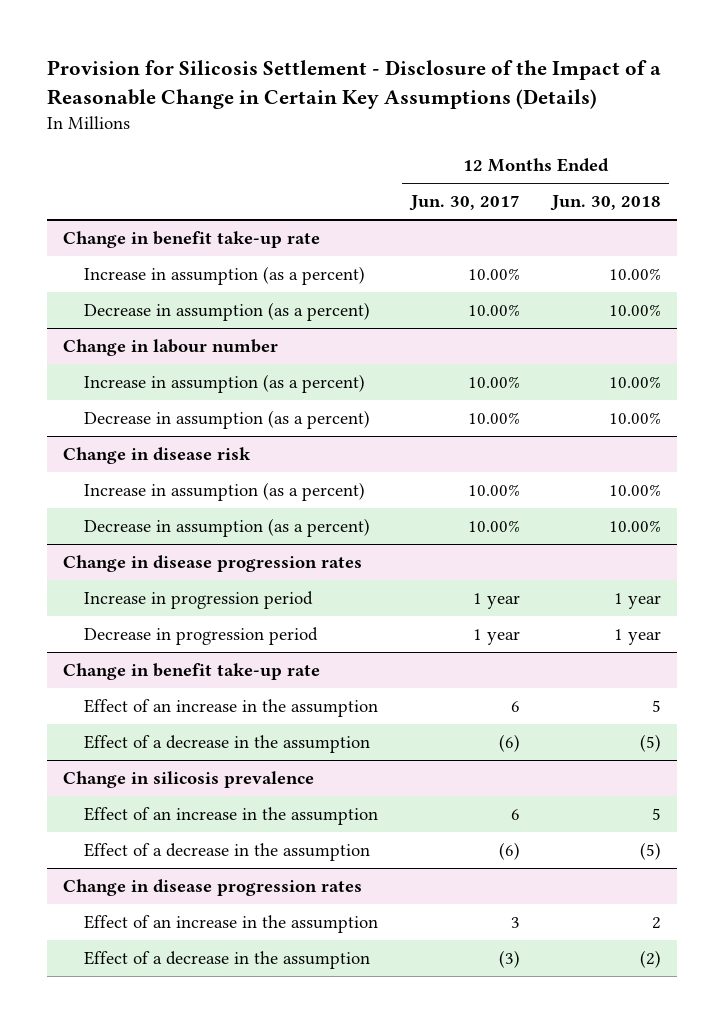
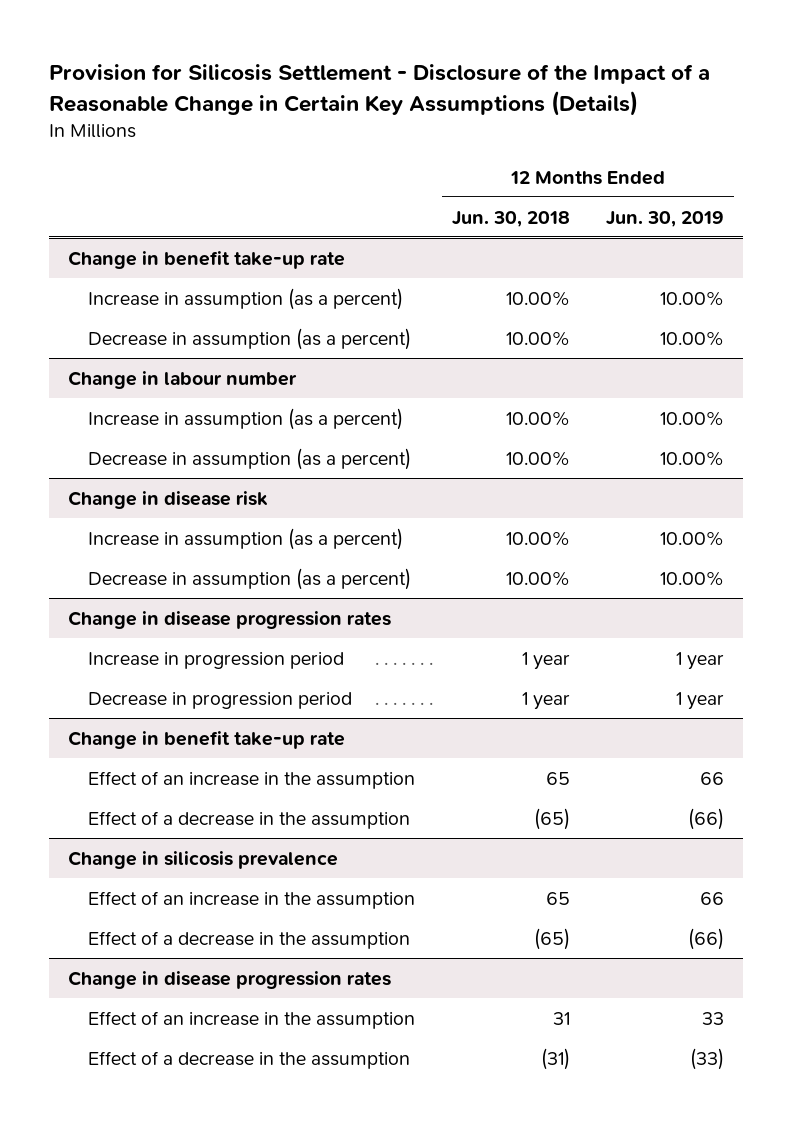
[408,195,520,212] Jun. 30, 2017 -> none
none -> [606,210,725,227] Jun. 30, 2019
[651,699,661,712] 5 -> [545,771,570,785] 65
[639,733,661,752] (5) -> [533,807,570,830] (65)
[651,807,661,820] 5 -> [545,891,570,905] 65
[639,841,661,860] (5) -> [533,927,570,950] (65)
[651,916,661,929] 2 -> [552,1011,570,1025] 31
[639,949,661,968] (2) -> [540,1047,570,1070] (31)

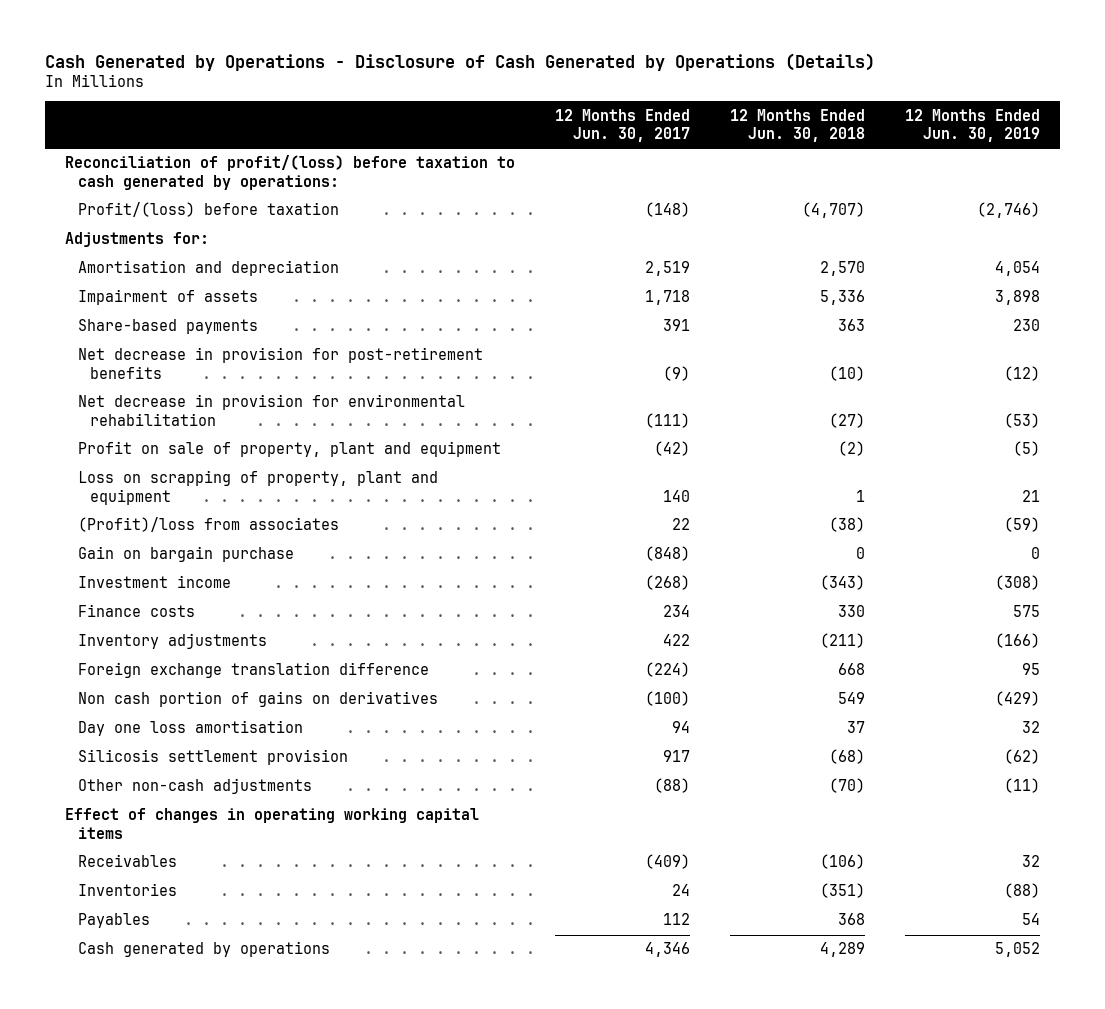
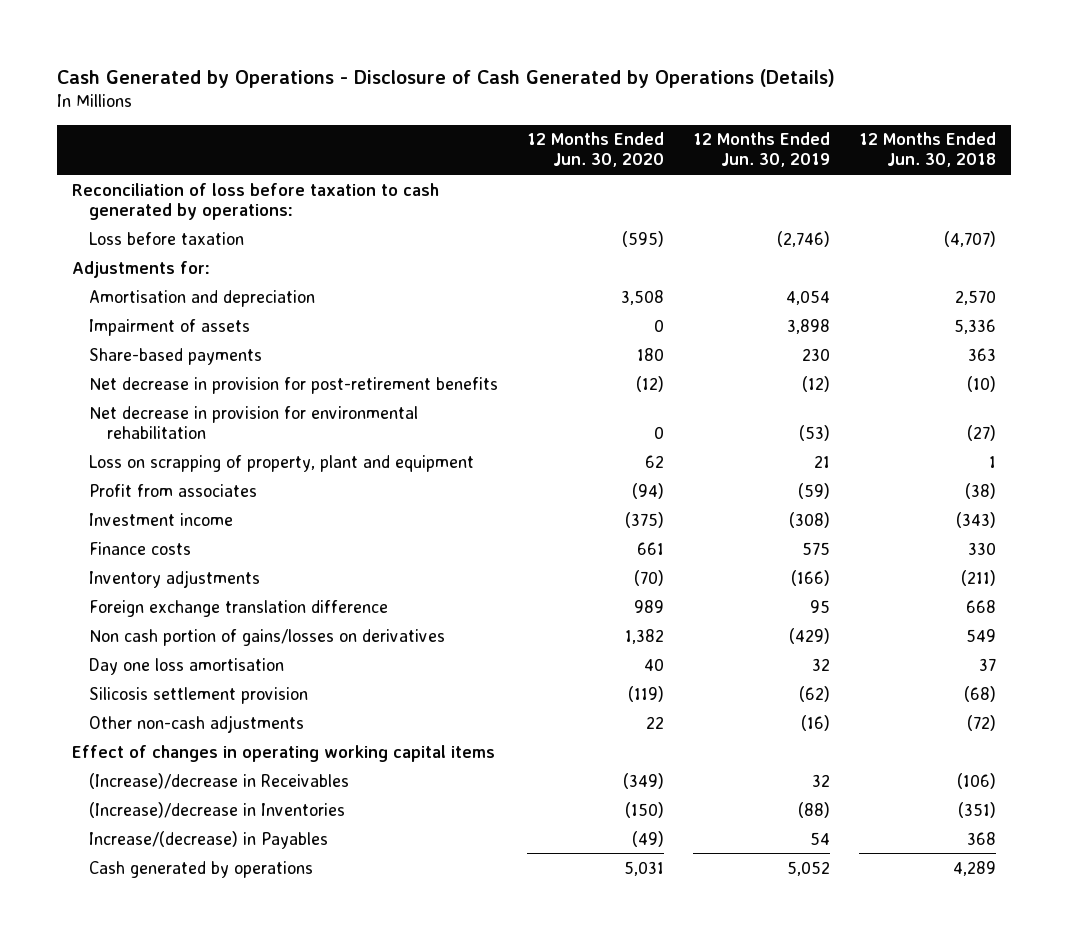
[555,108,691,143] 12 Months Ended Jun. 30, 2017 -> none
none -> [527,132,665,168] 12 Months Ended Jun. 30, 2020
[65,155,516,190] Reconciliation of profit/(loss) before taxation to cash generated by operations: -> [71,182,439,220] Reconciliation of loss before taxation to cash generated by operations:
[77,202,339,218] Profit/(loss) before taxation -> [89,231,245,245] Loss before taxation
[77,441,501,458] Profit on sale of property, plant and equipment -> none
[77,546,294,563] Gain on bargain purchase -> none
[77,517,339,533] (Profit)/loss from associates -> [89,483,258,497] Profit from associates
[77,691,438,708] Non cash portion of gains on derivatives -> [89,628,446,646] Non cash portion of gains/losses on derivatives
[828,778,865,794] (70) -> [967,714,997,731] (72)
[1003,778,1040,794] (11) -> [801,714,831,731] (16)
[77,854,177,868] Receivables -> [89,772,350,789] (Increase)/decrease in Receivables
[77,883,177,897] Inventories -> [89,801,346,818] (Increase)/decrease in Inventories
[77,913,150,929] Payables -> [89,830,329,849] Increase/(decrease) in Payables

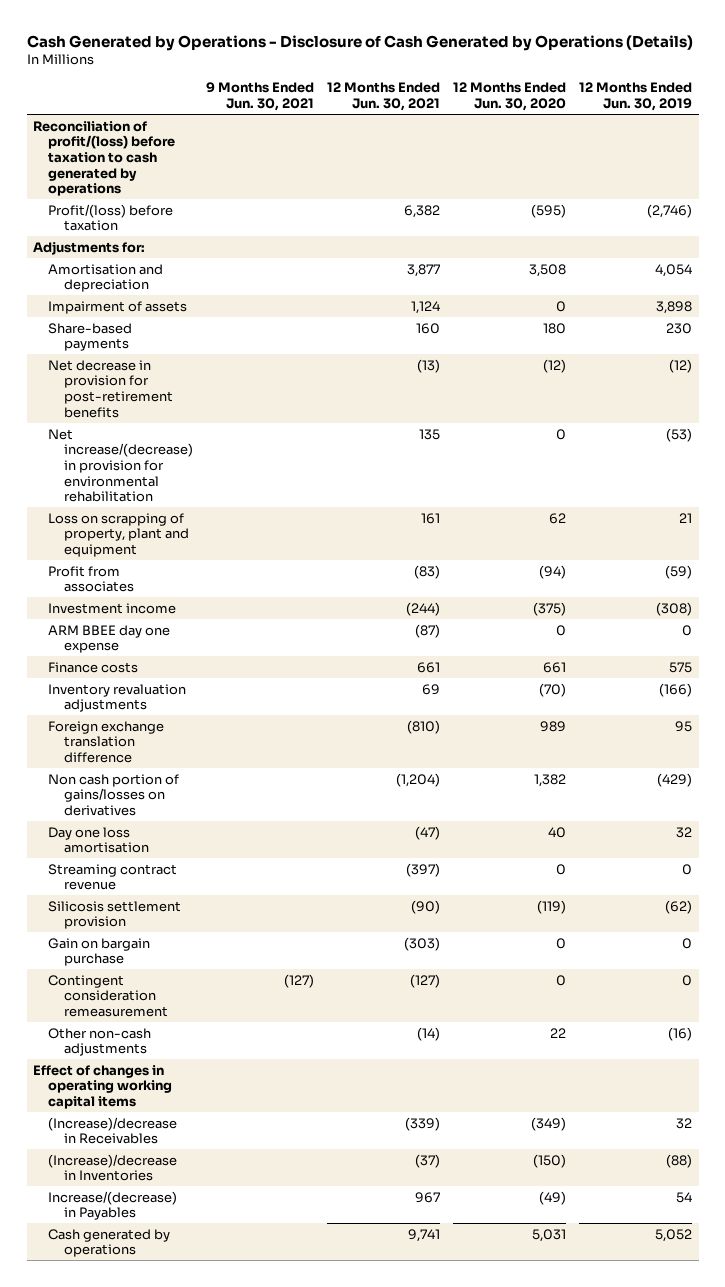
[859,132,997,168] 12 Months Ended Jun. 30, 2018 -> none
none -> [205,82,314,112] 9 Months Ended Jun. 30, 2021
none -> [326,82,440,112] 12 Months Ended Jun. 30, 2021
[71,182,439,220] Reconciliation of loss before taxation to cash generated by operations: -> [33,120,176,197] Reconciliation of profit/(loss) before taxation to cash generated by operations
[89,231,245,245] Loss before taxation -> [48,203,174,232] Profit/(loss) before taxation
[89,405,419,439] Net decrease in provision for environmental rehabilitation -> [48,428,193,503] Net increase/(decrease) in provision for environmental rehabilitation
none -> [48,624,171,654] ARM BBEE day one expense
[89,569,261,588] Inventory adjustments -> [48,683,187,713] Inventory revaluation adjustments
none -> [48,863,178,891] Streaming contract revenue
none -> [48,937,151,967] Gain on bargain purchase
none -> [48,974,168,1017] Contingent consideration remeasurement

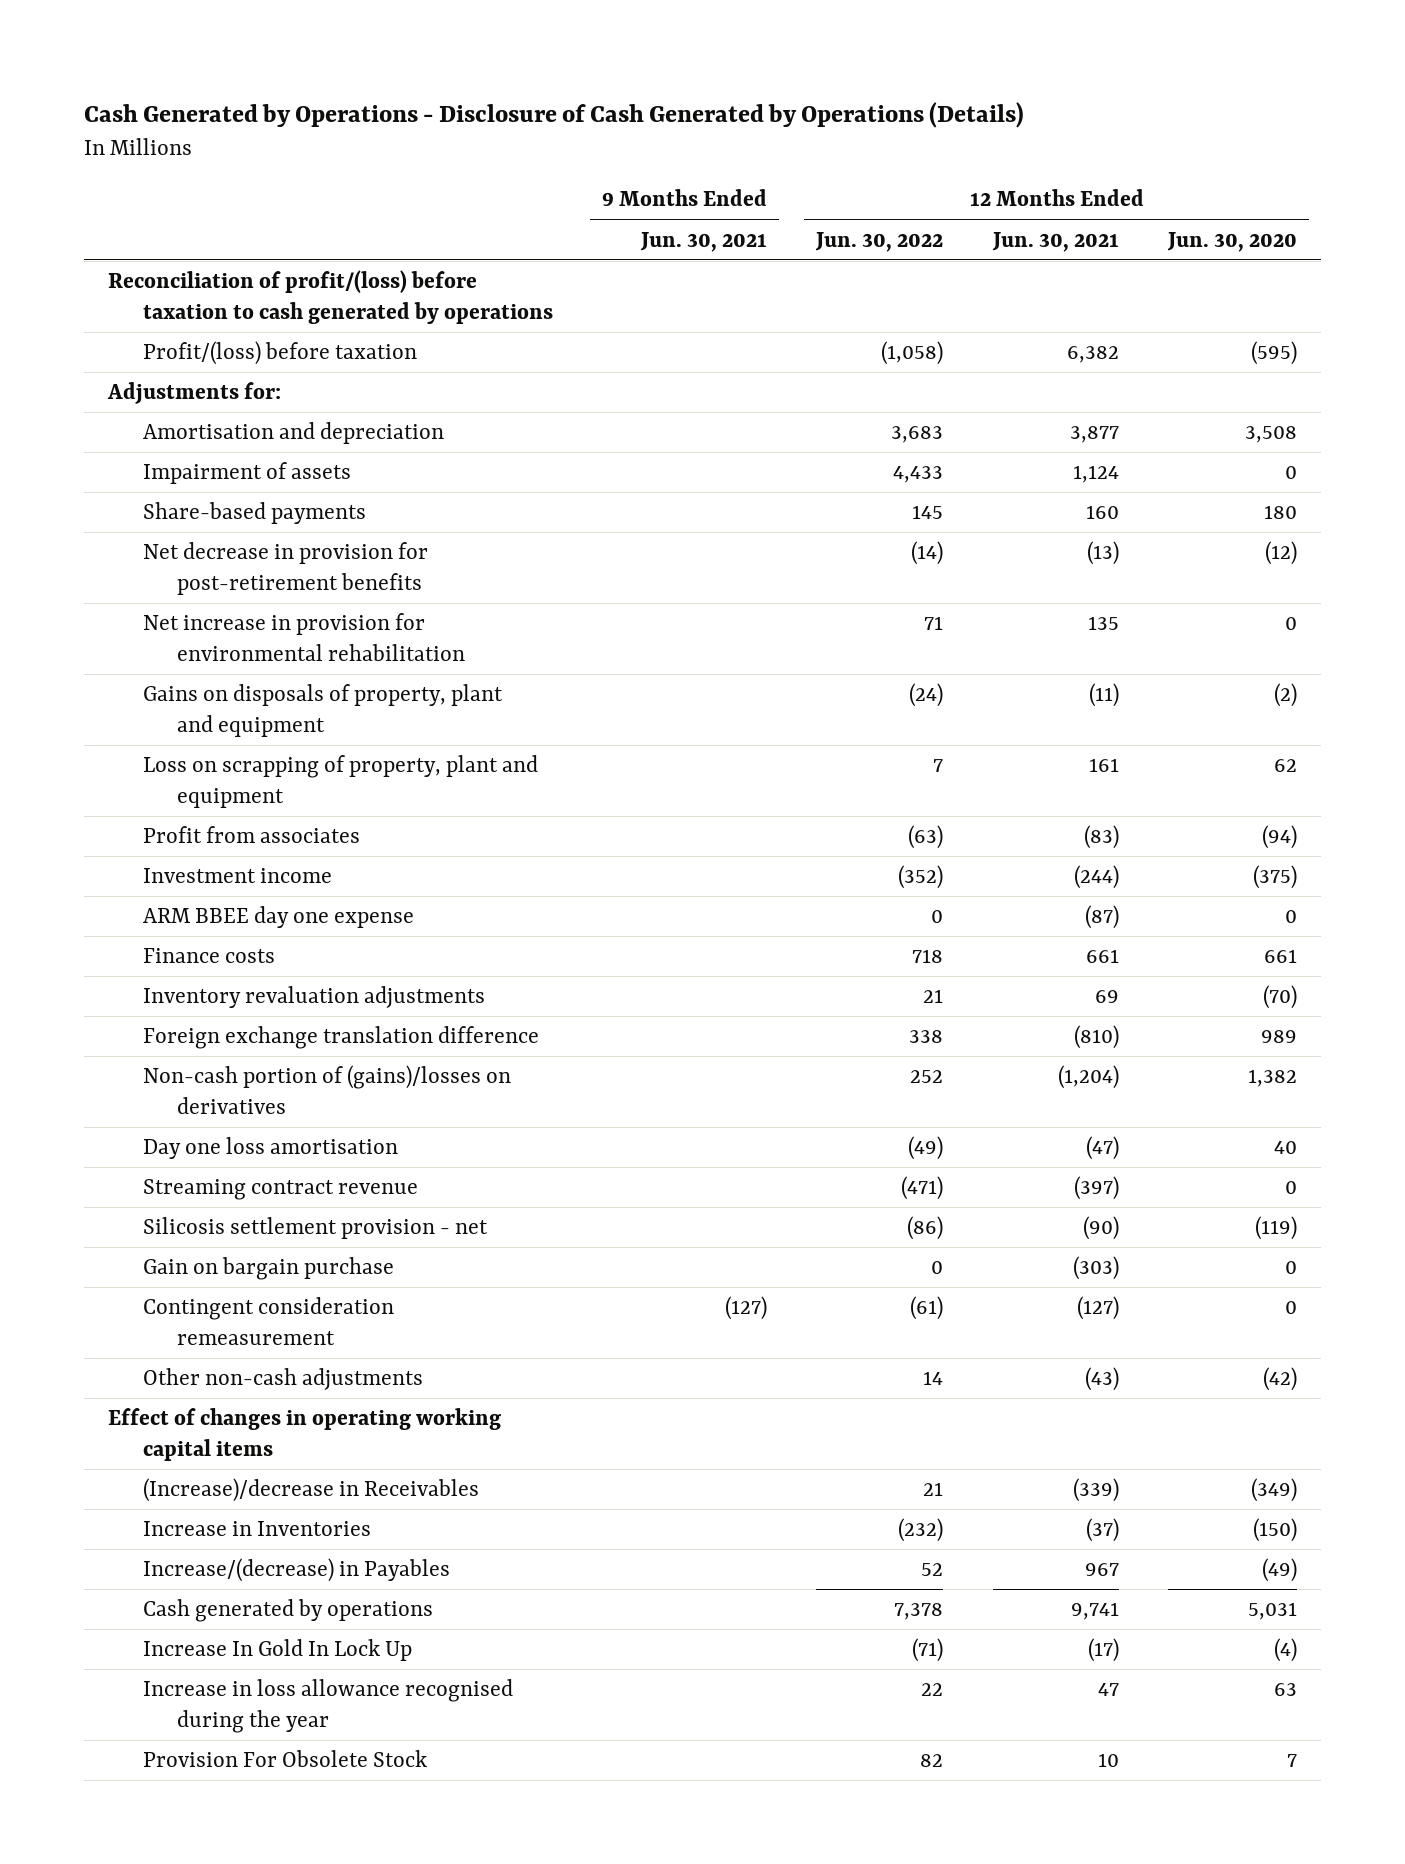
[579,82,693,112] 12 Months Ended Jun. 30, 2019 -> none
none -> [815,231,944,252] Jun. 30, 2022
[48,428,193,503] Net increase/(decrease) in provision for environmental rehabilitation -> [142,613,466,661] Net increase in provision for environmental rehabilitation
none -> [142,684,503,737] Gains on disposals of property, plant and equipment
[48,773,180,816] Non cash portion of gains/losses on derivatives -> [142,1065,511,1114] Non-cash portion of (gains)/losses on derivatives
[48,900,182,930] Silicosis settlement provision -> [142,1217,488,1240] Silicosis settlement provision - net
[416,1026,440,1041] (14) -> [1084,1367,1119,1392] (43)
[550,1027,567,1038] 22 -> [1262,1367,1297,1392] (42)
[48,1153,178,1182] (Increase)/decrease in Inventories -> [142,1521,371,1537] Increase in Inventories
none -> [142,1639,412,1662] Increase In Gold In Lock Up
none -> [142,1679,513,1733] Increase in loss allowance recognised during the year
none -> [142,1750,427,1768] Provision For Obsolete Stock

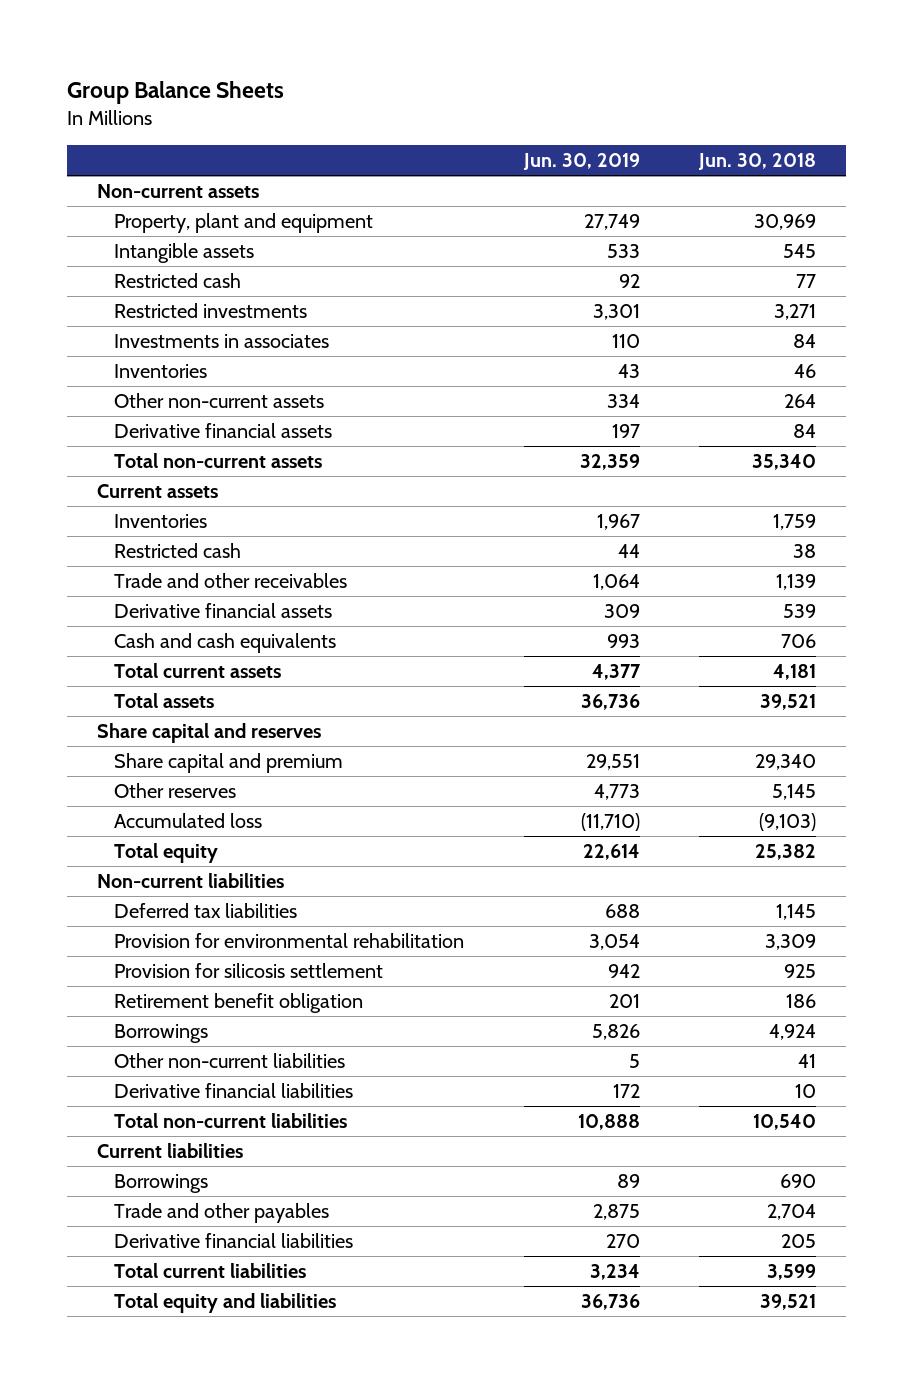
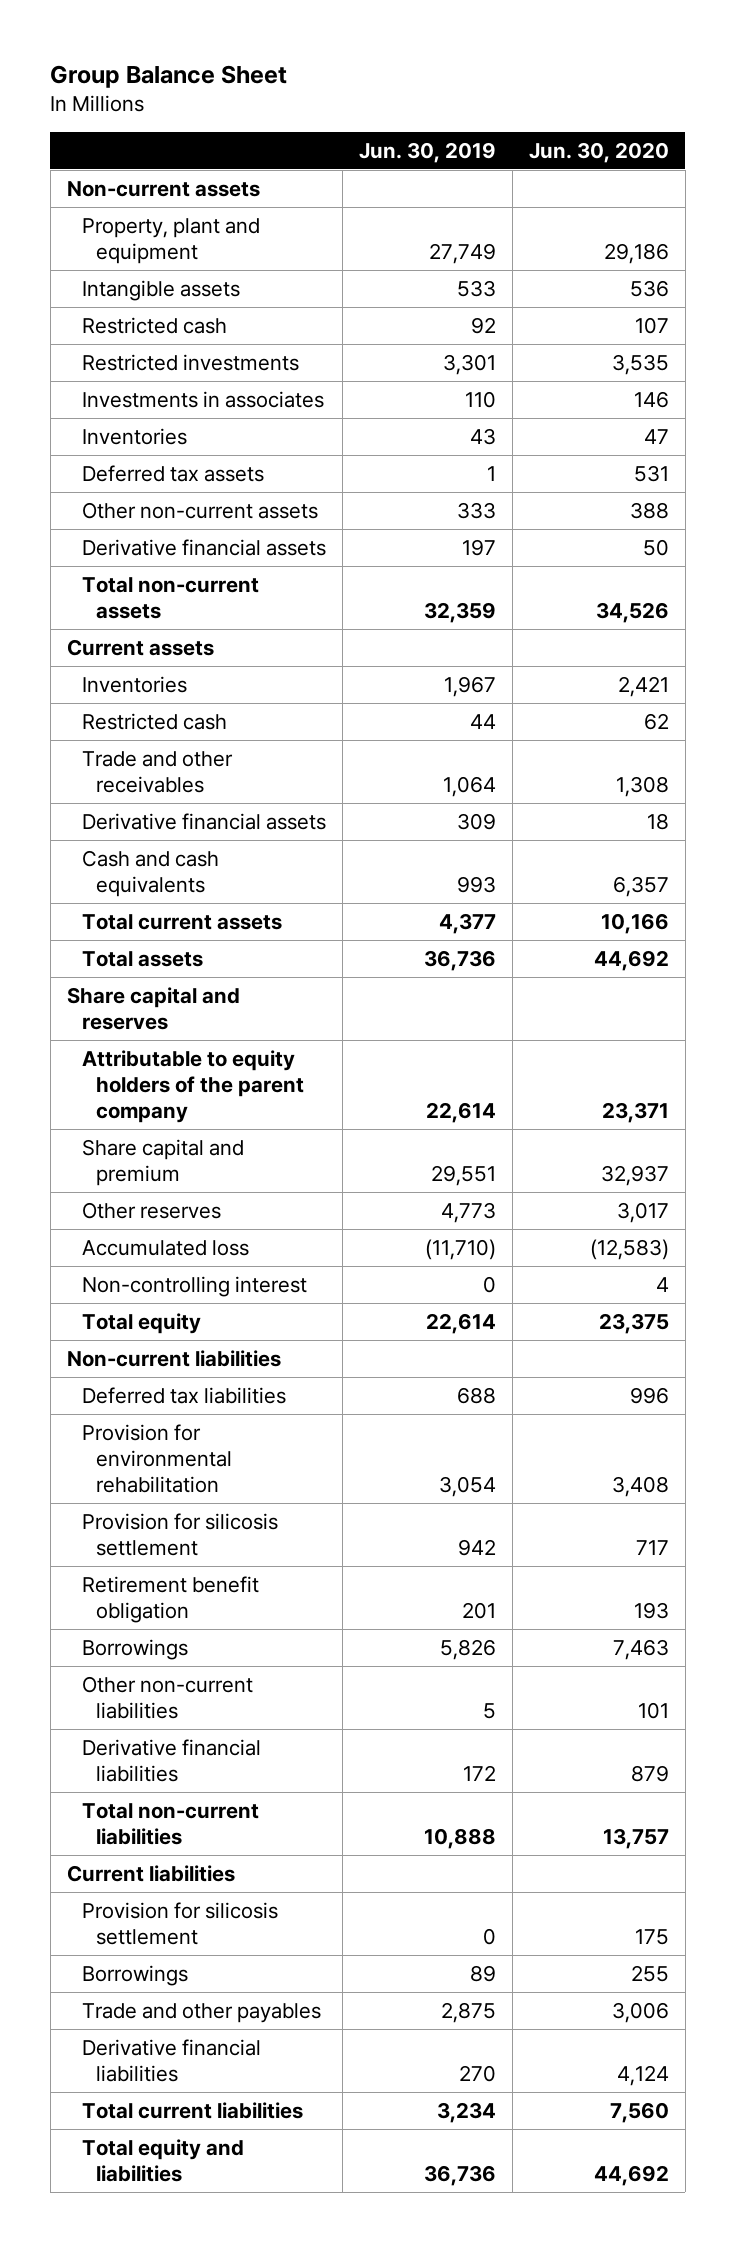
[67,81,285,105] Group Balance Sheets -> [50,64,288,88] Group Balance Sheet
[698,152,817,170] Jun. 30, 2018 -> none
none -> [528,141,669,163] Jun. 30, 2020
none -> [81,464,264,482] Deferred tax assets
[606,394,640,409] 334 -> [456,501,496,519] 333
none -> [81,1049,305,1123] Attributable to equity holders of the parent company
none -> [81,1275,307,1297] Non-controlling interest
none -> [81,1901,278,1945] Provision for silicosis settlement

